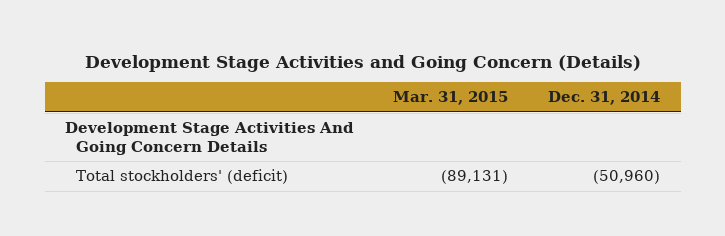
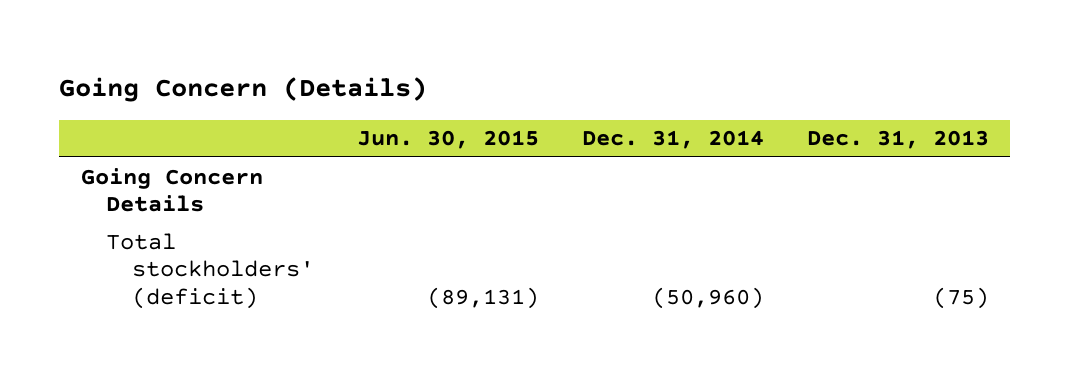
[84,54,641,72] Development Stage Activities and Going Concern (Details) -> [59,76,428,102] Going Concern (Details)
[393,91,509,106] Mar. 31, 2015 -> none
none -> [356,130,539,150] Jun. 30, 2015
none -> [806,130,989,150] Dec. 31, 2013
[65,122,355,155] Development Stage Activities And Going Concern Details -> [80,167,263,213] Going Concern Details

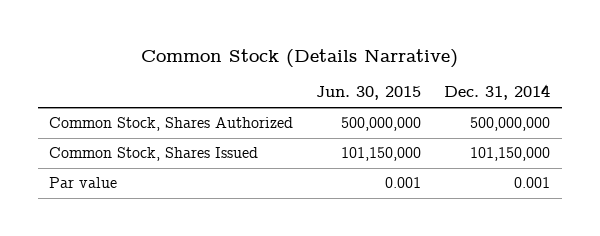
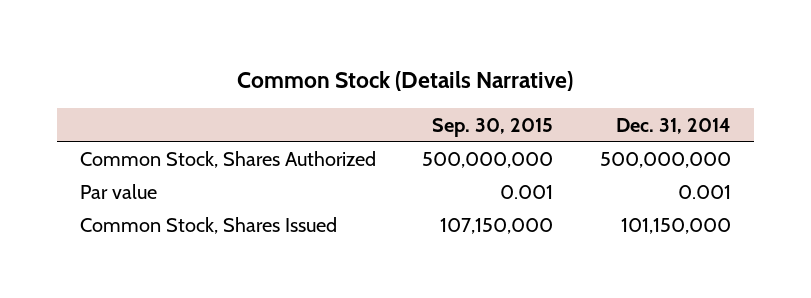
[316,86,422,101] Jun. 30, 2015 -> none
none -> [432,117,554,137] Sep. 30, 2015
[49,147,259,162] Common Stock, Shares Issued -> [80,216,338,234] Common Stock, Shares Issued

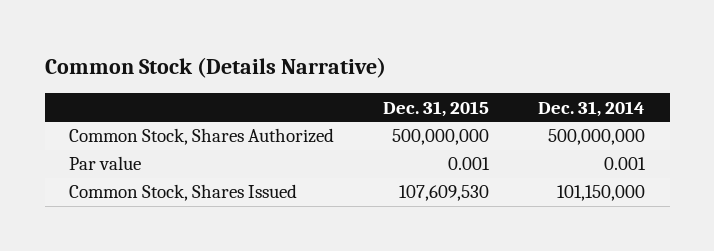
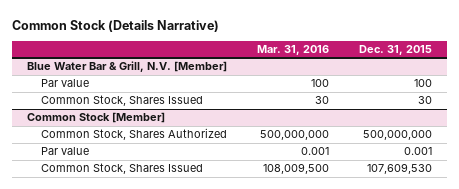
[538,100,646,117] Dec. 31, 2014 -> none
none -> [257,45,330,56] Mar. 31, 2016
none -> [27,61,228,73] Blue Water Bar & Grill, N.V. [Member]
none -> [41,79,90,88] Par value
none -> [41,95,204,107] Common Stock, Shares Issued
none -> [27,112,166,124] Common Stock [Member]

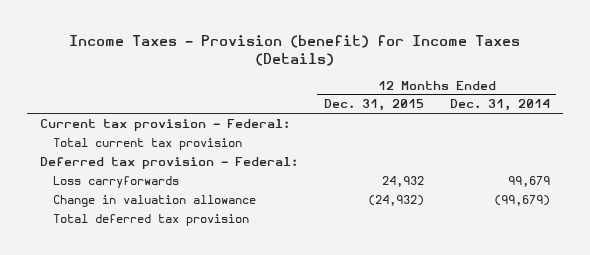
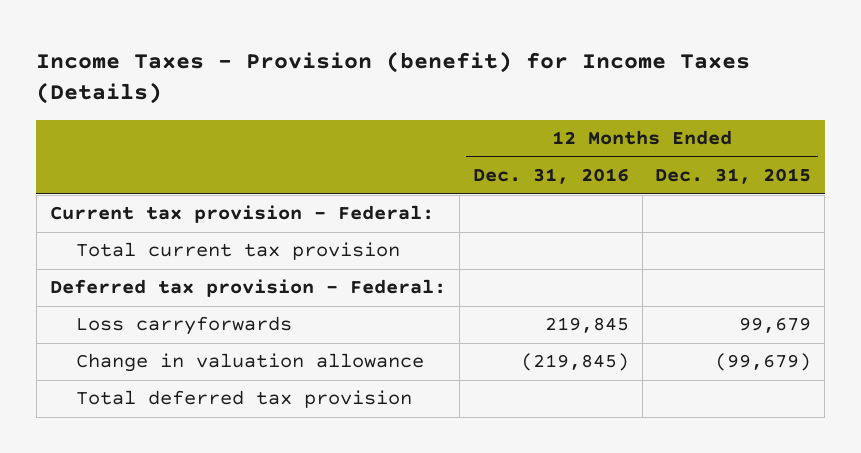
[449,99,550,112] Dec. 31, 2014 -> none
none -> [472,168,629,185] Dec. 31, 2016
[381,175,424,187] 24,932 -> [739,317,812,334] 99,679
[367,194,424,206] (24,932) -> [715,353,812,372] (99,679)

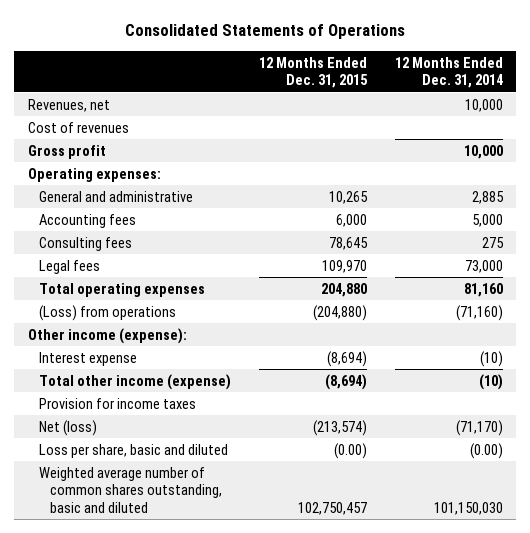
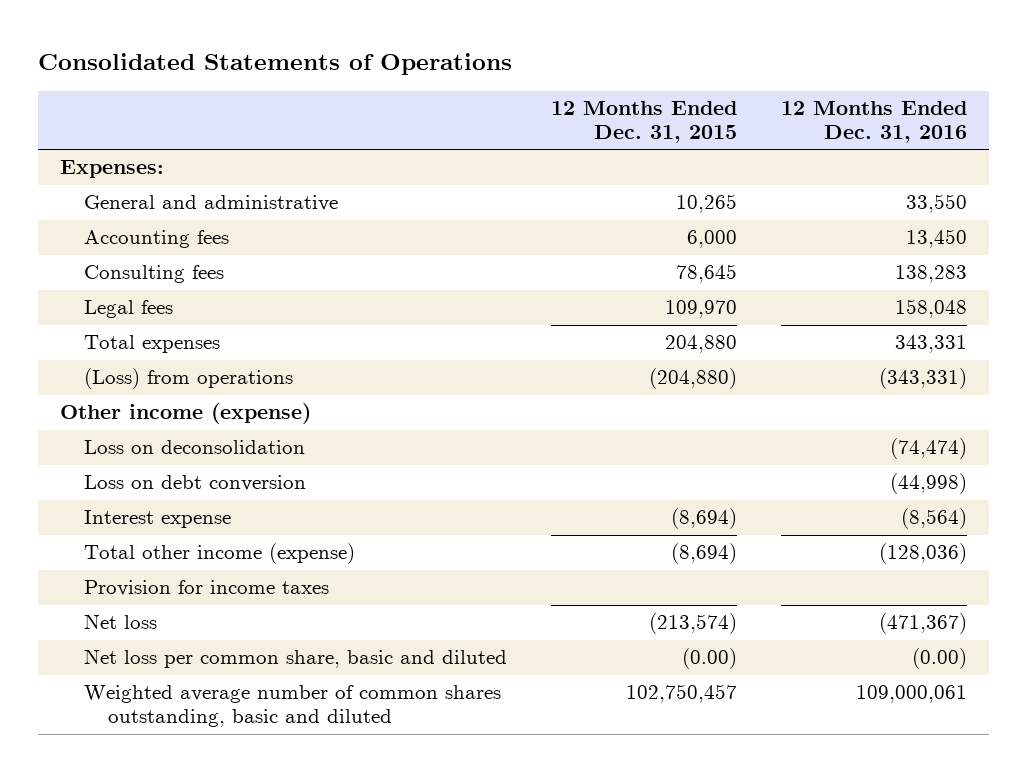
[394,56,503,89] 12 Months Ended Dec. 31, 2014 -> none
none -> [780,101,967,144] 12 Months Ended Dec. 31, 2016
[27,98,110,112] Revenues, net -> none
[27,121,129,133] Cost of revenues -> none
[27,144,106,159] Gross profit -> none
[27,167,161,182] Operating expenses: -> [59,160,164,179] Expenses:
[39,282,206,297] Total operating expenses -> [83,335,220,354] Total expenses
[27,327,187,344] Other income (expense): -> [59,403,311,425] Other income (expense)
none -> [83,440,305,455] Loss on deconsolidation
none -> [83,475,306,492] Loss on debt conversion
[39,419,98,436] Net (loss) -> [83,614,157,630] Net loss
[39,443,229,458] Loss per share, basic and diluted -> [83,649,507,669] Net loss per common share, basic and diluted

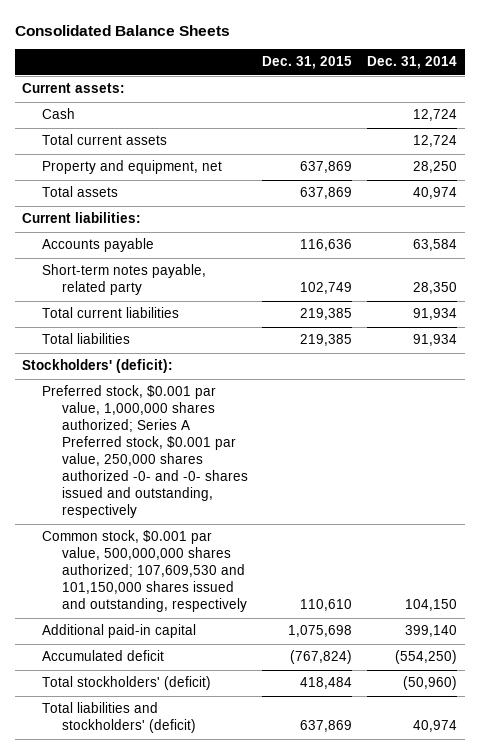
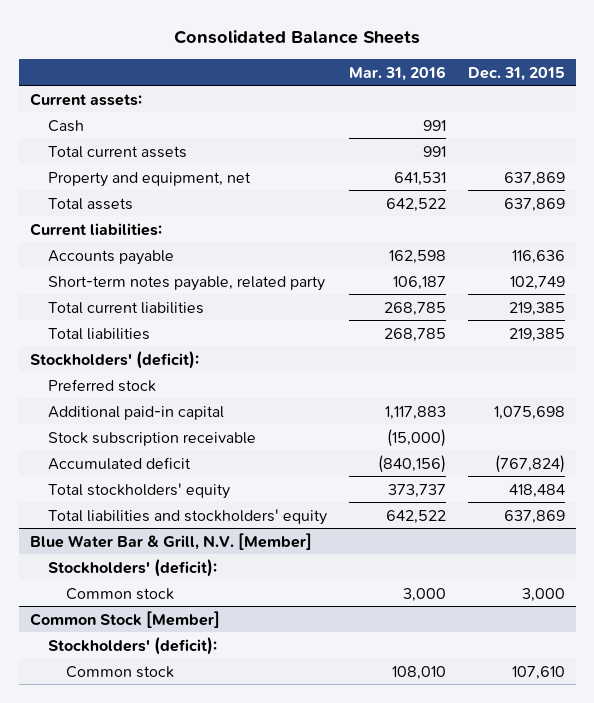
[367,56,458,70] Dec. 31, 2014 -> none
none -> [348,65,446,81] Mar. 31, 2016
[41,530,247,613] Common stock, $0.001 par value, 500,000,000 shares authorized; 107,609,530 and 101,150,000 shares issued and outstanding, respectively -> none
[41,385,248,519] Preferred stock, $0.001 par value, 1,000,000 shares authorized; Series A Preferred stock, $0.001 par value, 250,000 shares authorized -0- and -0- shares issued and outstanding, respectively -> [47,378,156,392] Preferred stock
none -> [47,431,256,446] Stock subscription receivable
[41,676,211,691] Total stockholders' (deficit) -> [47,482,230,499] Total stockholders' equity
[41,702,196,734] Total liabilities and stockholders' (deficit) -> [47,508,327,525] Total liabilities and stockholders' equity
none -> [29,532,312,550] Blue Water Bar & Grill, N.V. [Member]
none -> [47,558,217,577] Stockholders' (deficit):
none -> [65,587,174,600] Common stock
none -> [29,610,220,628] Common Stock [Member]
none -> [47,636,217,655] Stockholders' (deficit):
none -> [65,665,174,678] Common stock

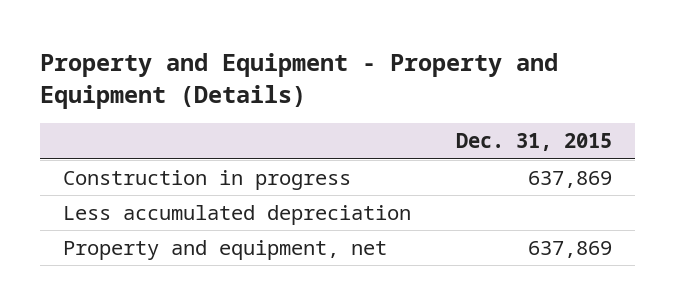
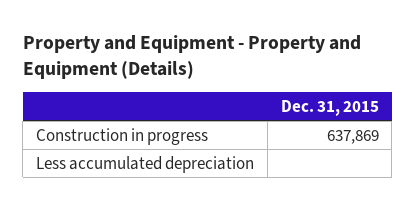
[62,240,387,261] Property and equipment, net -> none

